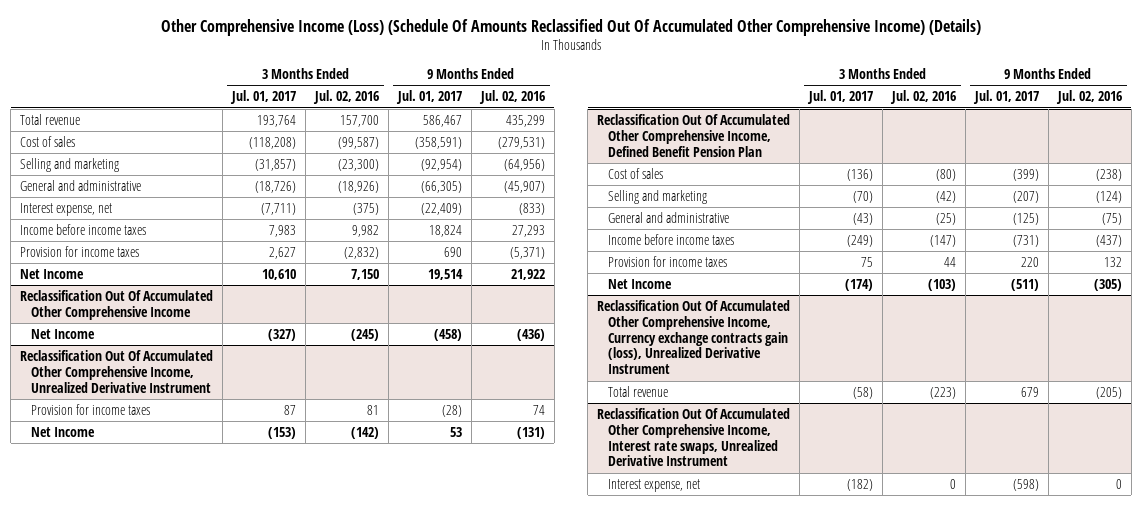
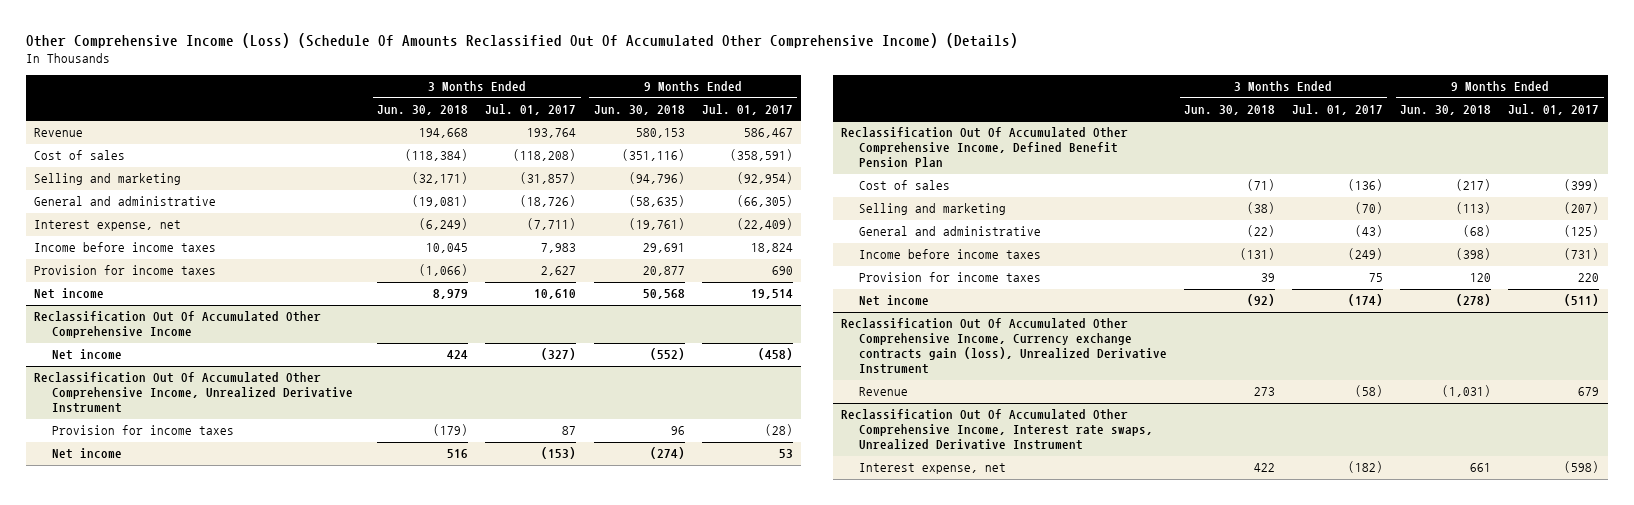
[313,90,380,105] Jul. 02, 2016 -> none
[478,90,545,105] Jul. 02, 2016 -> none
none -> [377,105,469,116] Jun. 30, 2018
none -> [593,105,685,116] Jun. 30, 2018
[20,113,81,125] Total revenue -> [34,128,84,138] Revenue
[20,268,85,279] Net Income -> [34,288,105,300] Net income
[31,328,96,339] Net Income -> [52,349,123,361] Net income
[31,426,96,437] Net Income -> [52,448,123,460] Net income
[608,278,673,289] Net Income -> [858,295,929,307] Net income
[608,385,669,397] Total revenue -> [858,387,908,397] Revenue

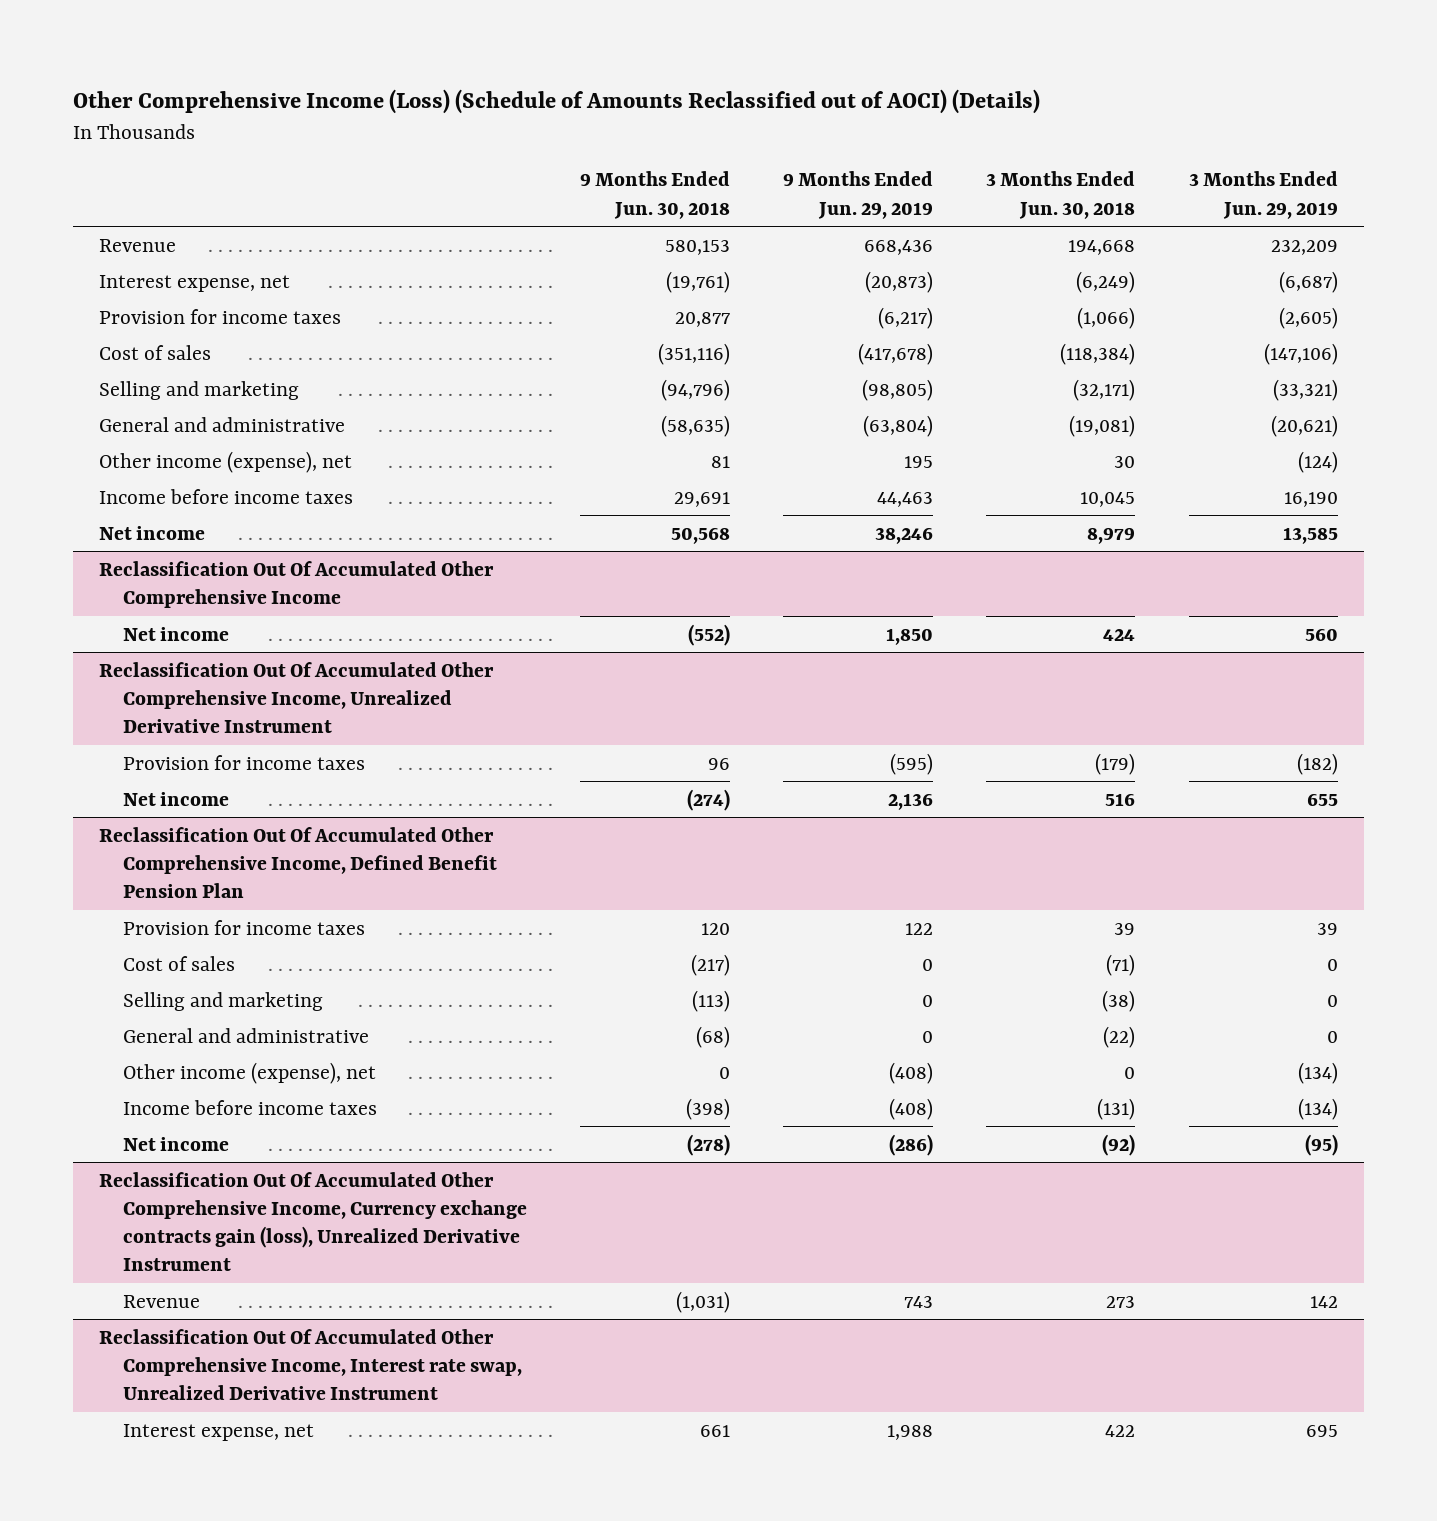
[25,33,1018,49] Other Comprehensive Income (Loss) (Schedule Of Amounts Reclassified Out Of Accumulated Other Comprehensive Income) (Details) -> [72,89,1040,115] Other Comprehensive Income (Loss) (Schedule of Amounts Reclassified out of AOCI) (Details)
[485,104,577,116] Jul. 01, 2017 -> none
[701,104,793,116] Jul. 01, 2017 -> none
none -> [783,171,934,219] 9 Months Ended Jun. 29, 2019
none -> [1188,171,1338,219] 3 Months Ended Jun. 29, 2019
[34,220,182,232] Interest expense, net -> [99,274,291,292] Interest expense, net
[34,265,217,276] Provision for income taxes -> [99,308,342,324] Provision for income taxes
none -> [99,450,353,473] Other income (expense), net
[858,272,1041,283] Provision for income taxes -> [122,919,365,935] Provision for income taxes
none -> [122,1061,376,1084] Other income (expense), net
[841,409,1153,451] Reclassification Out Of Accumulated Other Comprehensive Income, Interest rate swaps, Unrealized Derivative Instrument -> [99,1328,522,1401] Reclassification Out Of Accumulated Other Comprehensive Income, Interest rate swap, Unrealized Derivative Instrument

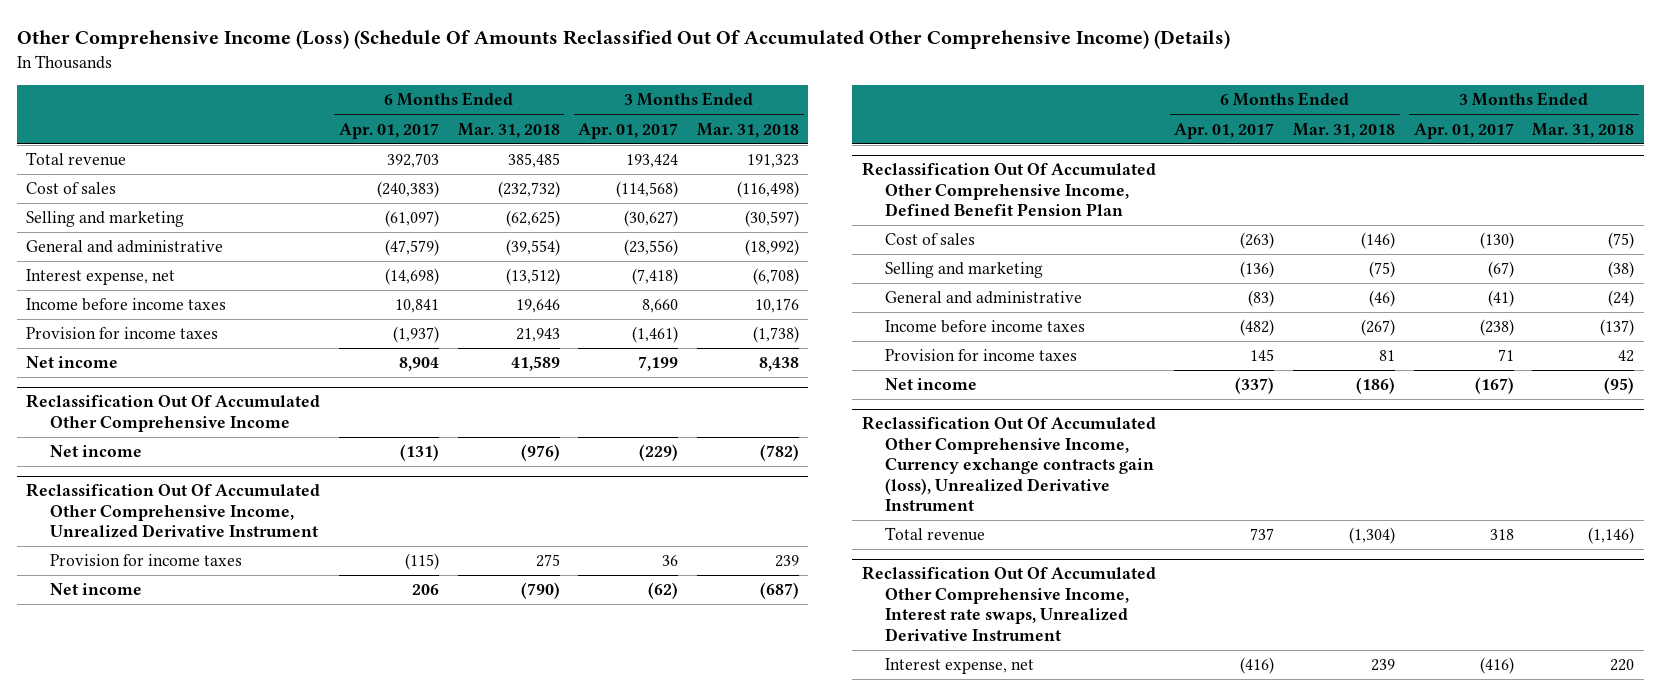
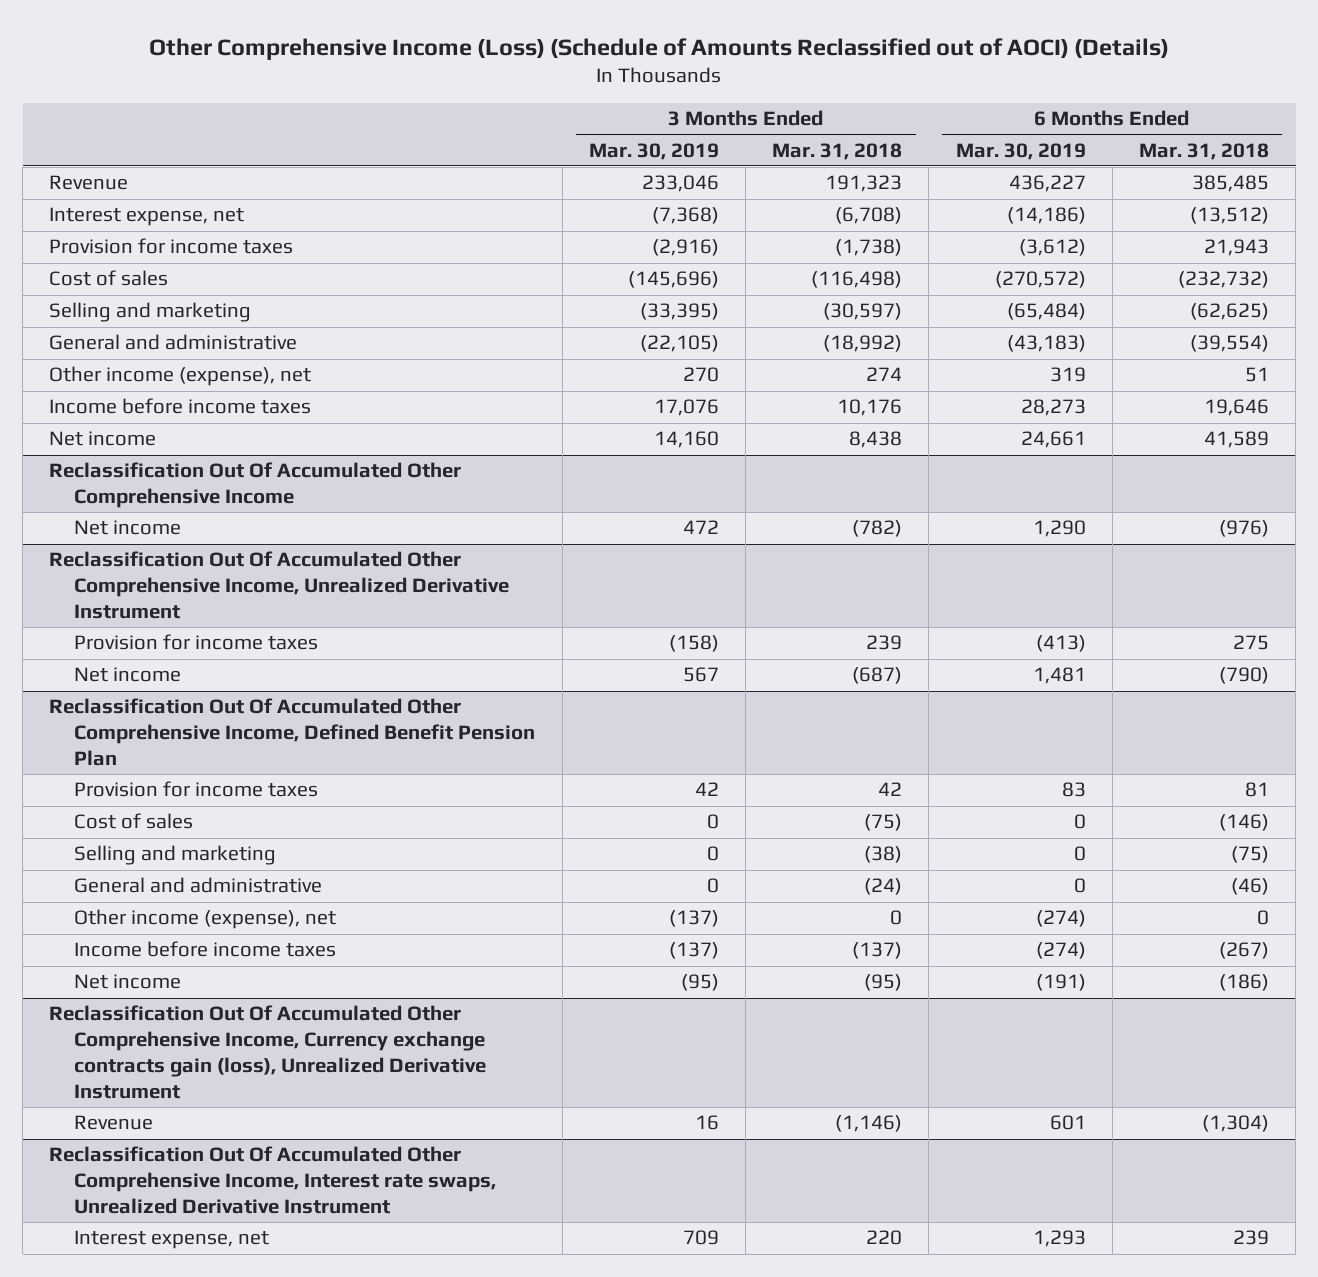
[16,30,1230,50] Other Comprehensive Income (Loss) (Schedule Of Amounts Reclassified Out Of Accumulated Other Comprehensive Income) (Details) -> [149,37,1170,60] Other Comprehensive Income (Loss) (Schedule of Amounts Reclassified out of AOCI) (Details)
[339,122,440,139] Apr. 01, 2017 -> none
[578,122,679,139] Apr. 01, 2017 -> none
none -> [588,142,719,160] Mar. 30, 2019
none -> [955,142,1086,160] Mar. 30, 2019
[26,152,127,167] Total revenue -> [49,175,129,191] Revenue
[26,269,176,286] Interest expense, net -> [49,207,245,227] Interest expense, net
[26,327,219,340] Provision for income taxes -> [49,238,294,255] Provision for income taxes
none -> [49,366,312,387] Other income (expense), net
[884,349,1077,362] Provision for income taxes -> [74,781,319,798] Provision for income taxes
none -> [74,909,337,930] Other income (expense), net
[884,527,985,542] Total revenue -> [74,1115,154,1131] Revenue

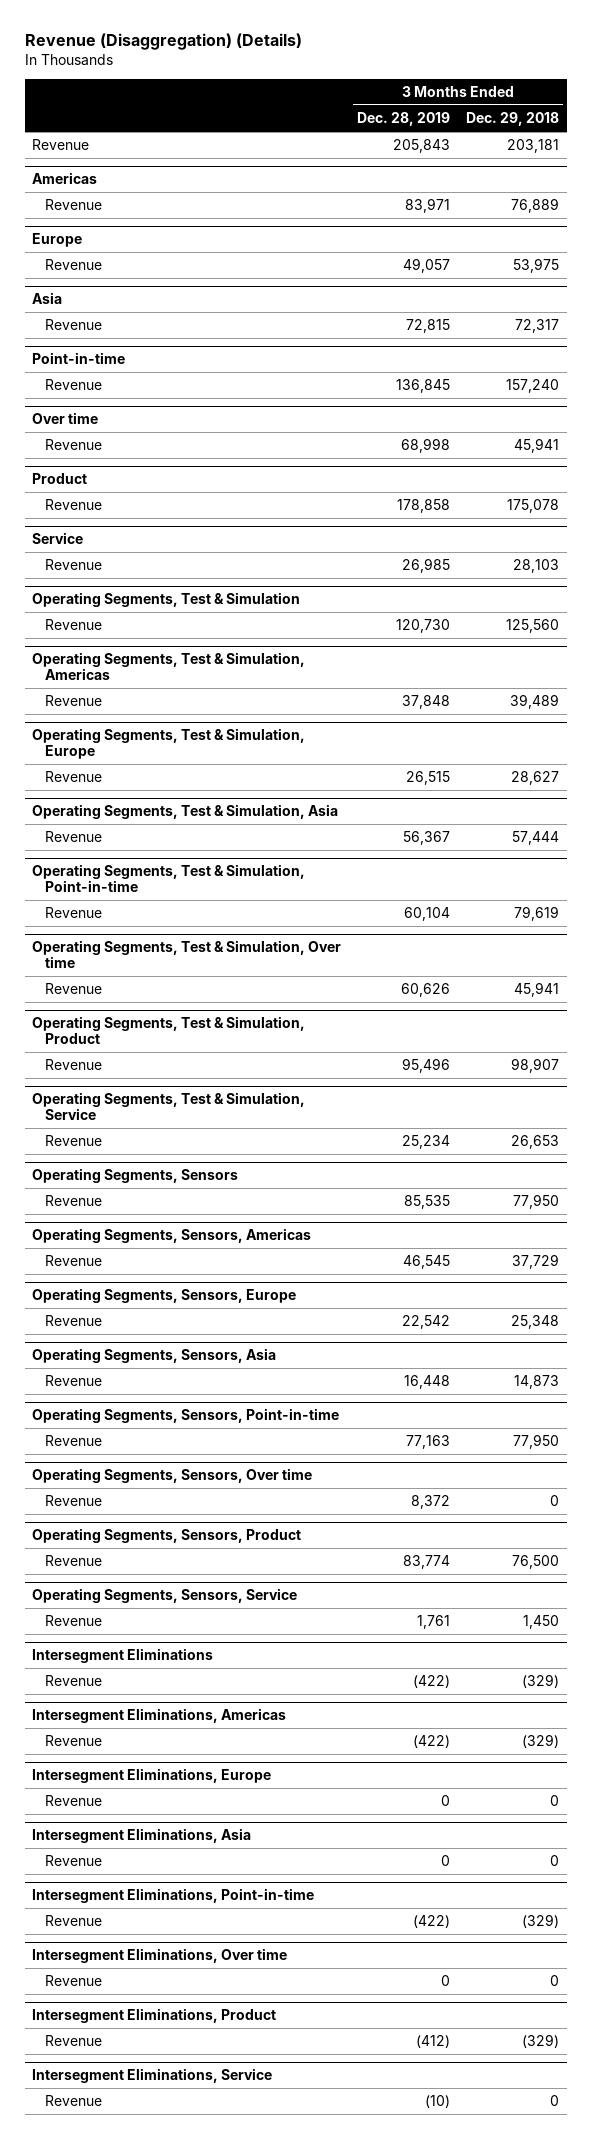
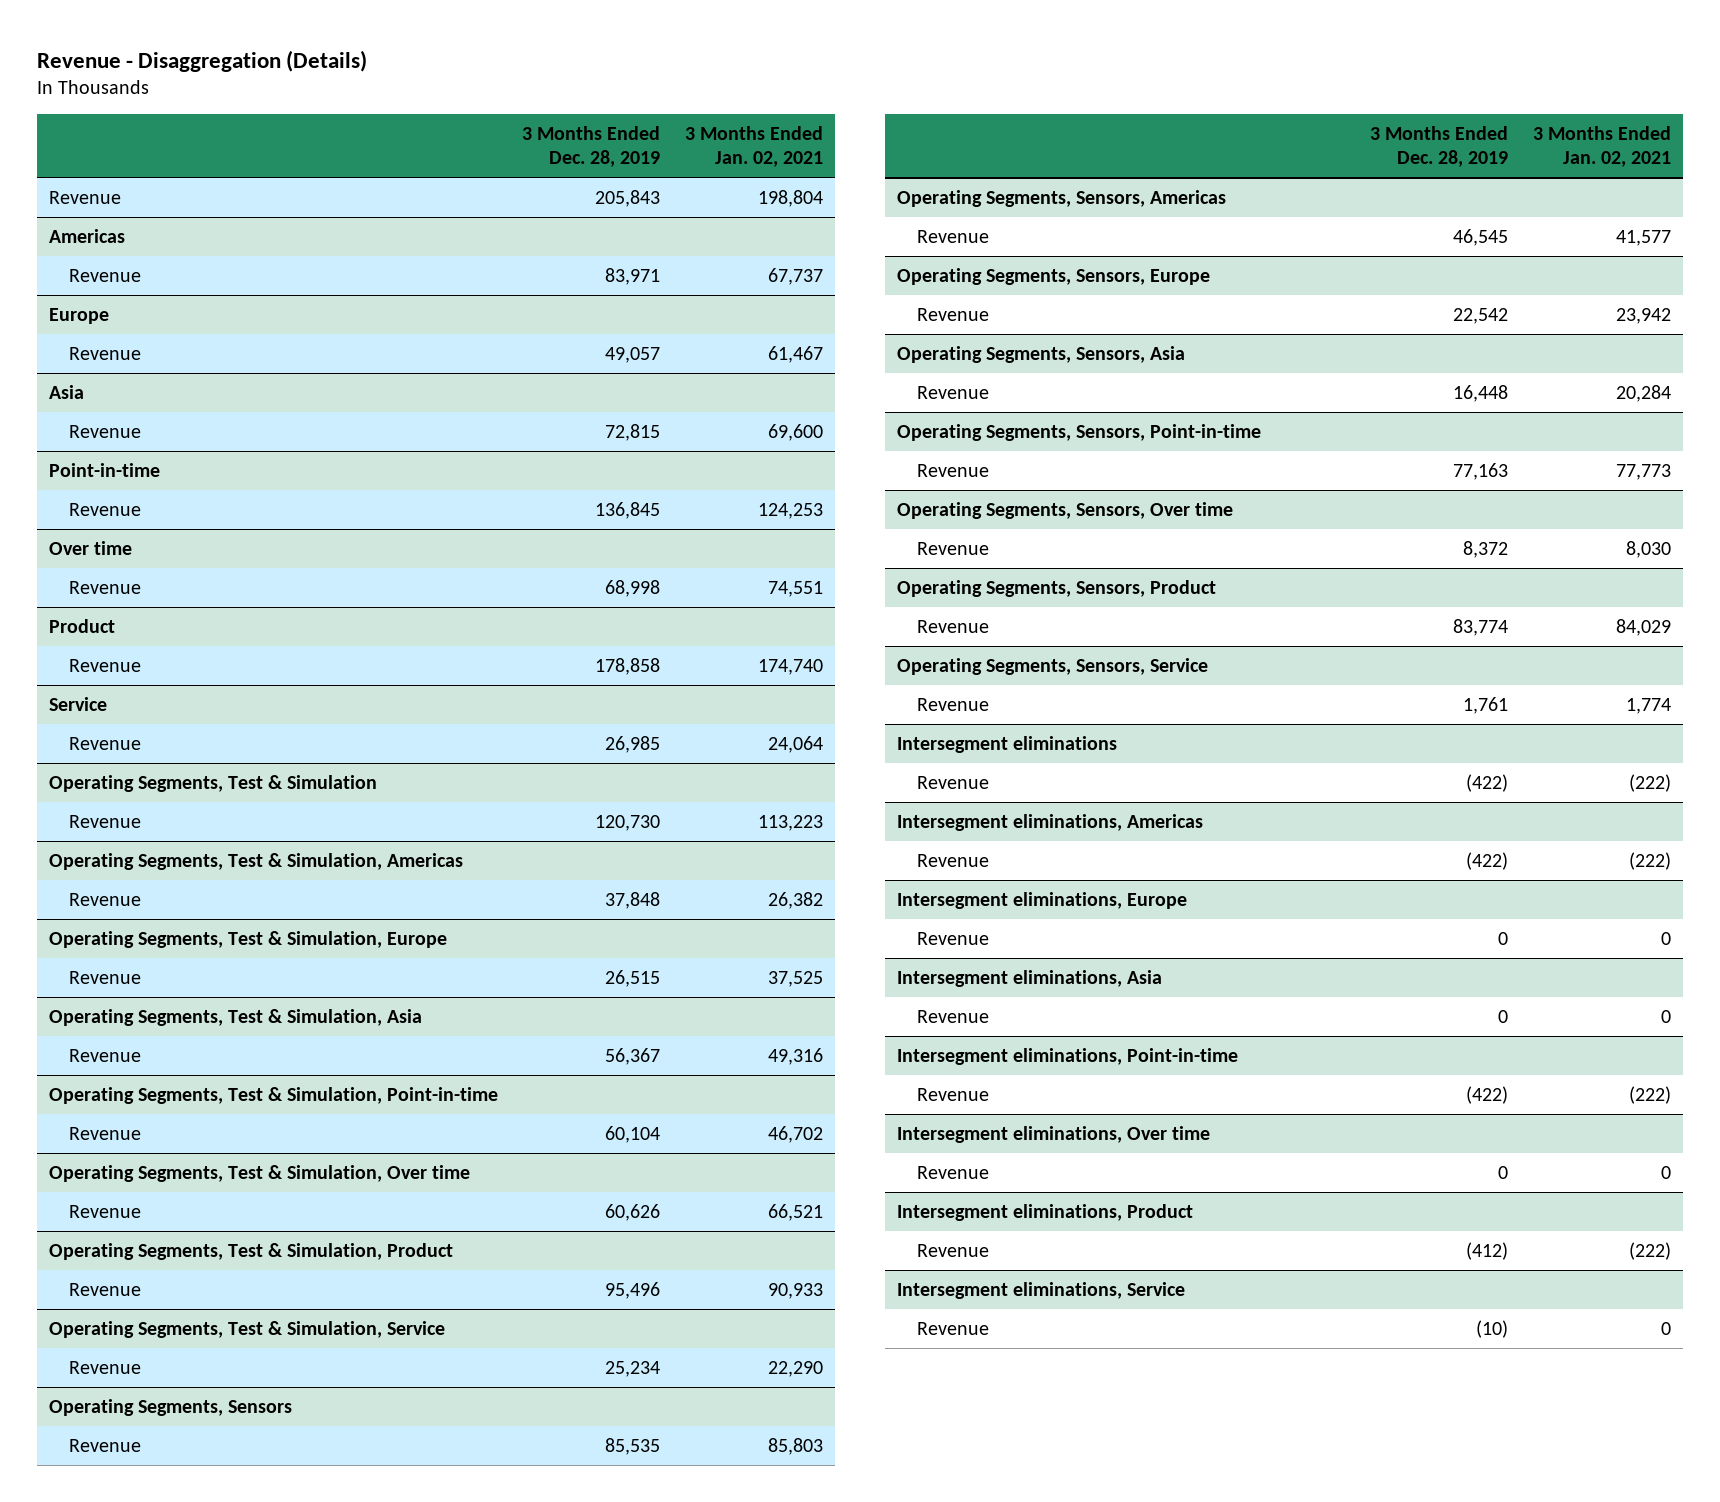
[24,33,302,51] Revenue (Disaggregation) (Details) -> [36,49,367,72] Revenue - Disaggregation (Details)
[465,112,559,127] Dec. 29, 2018 -> none
none -> [684,126,823,168] 3 Months Ended Jan. 02, 2021
[32,1648,214,1664] Intersegment Eliminations -> [896,735,1117,753] Intersegment eliminations
[32,1708,287,1724] Intersegment Eliminations, Americas -> [896,813,1203,831] Intersegment eliminations, Americas
[32,1768,272,1784] Intersegment Eliminations, Europe -> [896,891,1187,909] Intersegment eliminations, Europe
[32,1828,252,1844] Intersegment Eliminations, Asia -> [896,969,1162,987] Intersegment eliminations, Asia
[32,1888,315,1904] Intersegment Eliminations, Point-in-time -> [896,1047,1238,1065] Intersegment eliminations, Point-in-time
[32,1948,288,1964] Intersegment Eliminations, Over time -> [896,1125,1210,1143] Intersegment eliminations, Over time
[32,2008,277,2024] Intersegment Eliminations, Product -> [896,1203,1193,1221] Intersegment eliminations, Product
[32,2068,273,2084] Intersegment Eliminations, Service -> [896,1281,1185,1299] Intersegment eliminations, Service

